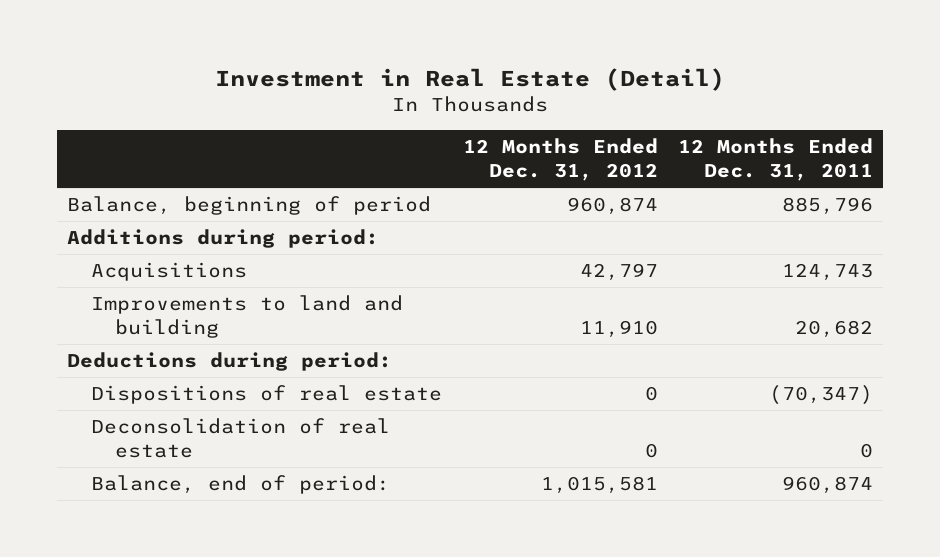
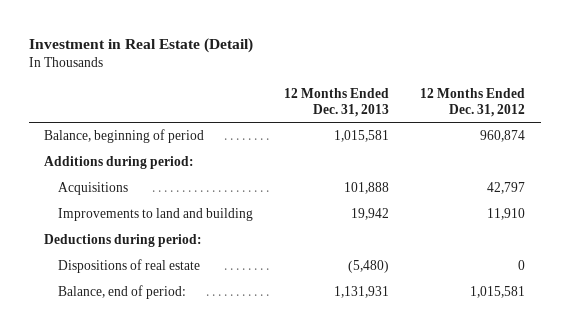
[677,137,873,181] 12 Months Ended Dec. 31, 2011 -> none
none -> [284,87,390,117] 12 Months Ended Dec. 31, 2013
[91,418,391,459] Deconsolidation of real estate -> none

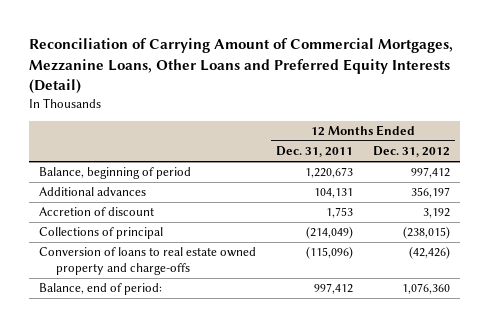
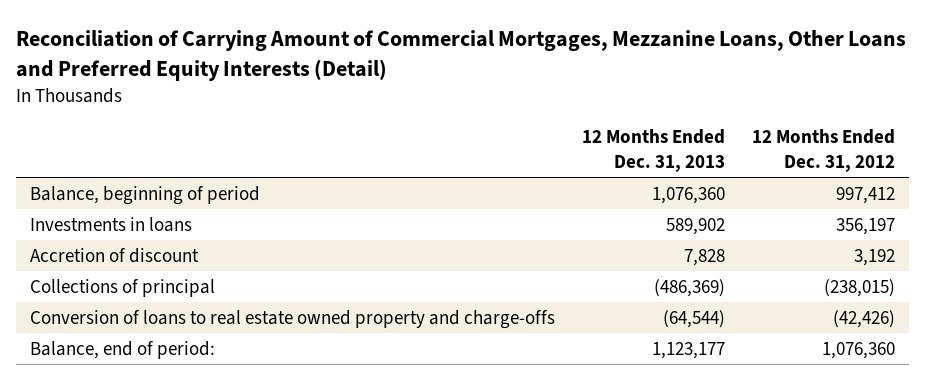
[275,146,353,158] Dec. 31, 2011 -> none
none -> [582,129,726,173] 12 Months Ended Dec. 31, 2013
[38,187,146,197] Additional advances -> [30,216,193,232] Investments in loans

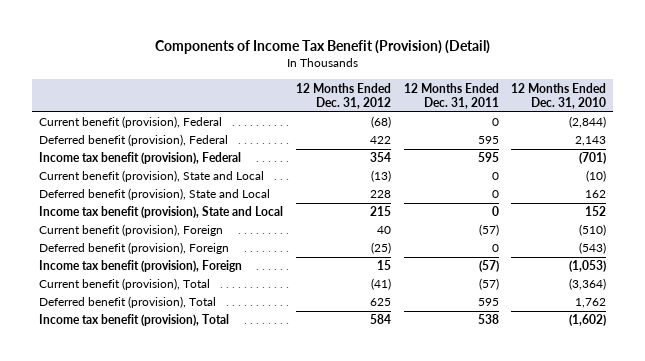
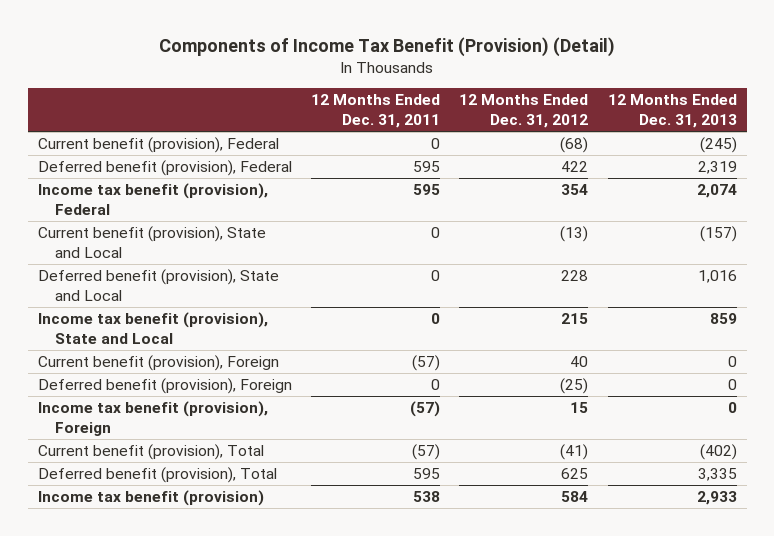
[511,82,607,109] 12 Months Ended Dec. 31, 2010 -> none
none -> [607,94,737,128] 12 Months Ended Dec. 31, 2013
[38,314,229,327] Income tax benefit (provision), Total -> [37,490,264,507] Income tax benefit (provision)

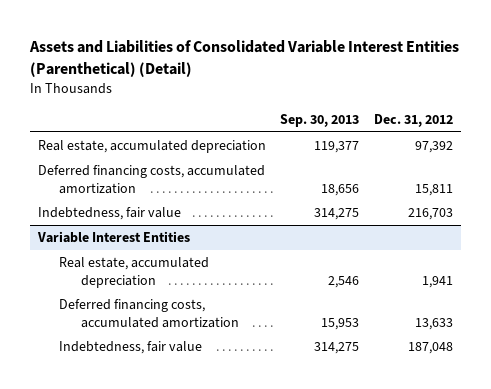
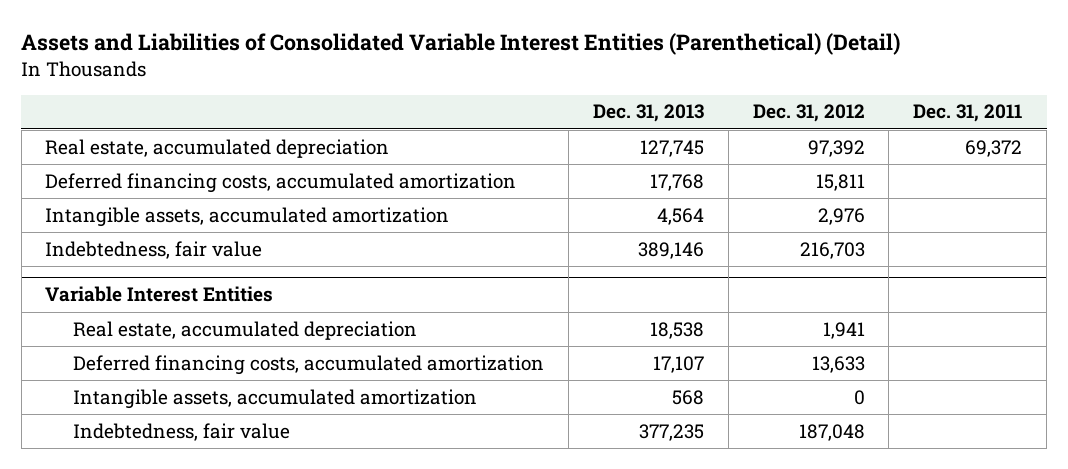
[280,113,360,127] Sep. 30, 2013 -> none
none -> [593,104,705,123] Dec. 31, 2013
none -> [913,104,1023,123] Dec. 31, 2011
none -> [45,206,450,227] Intangible assets, accumulated amortization
none -> [73,388,478,409] Intangible assets, accumulated amortization

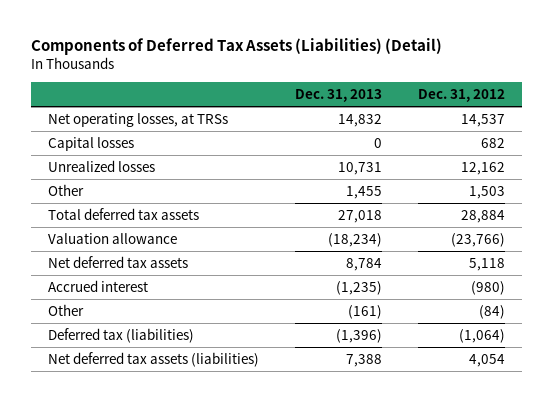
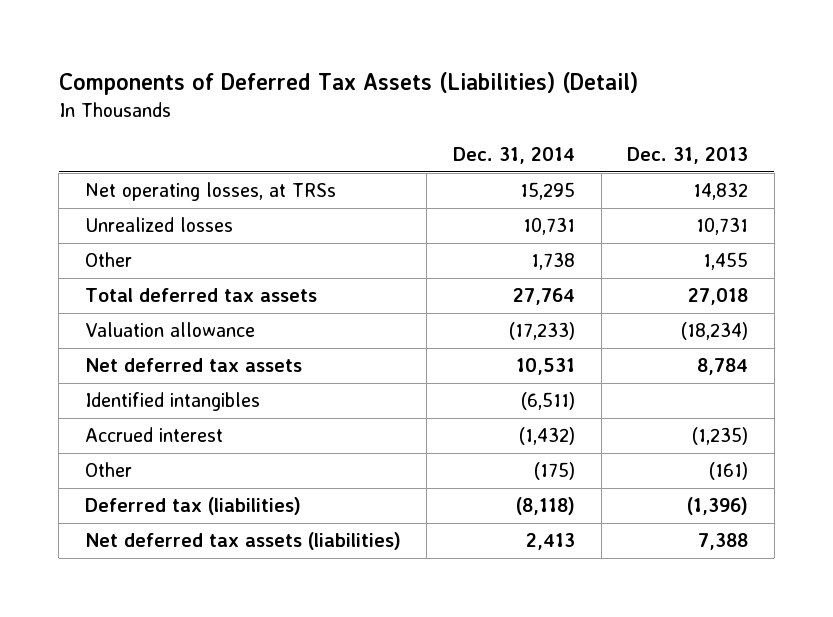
[417,89,505,103] Dec. 31, 2012 -> none
none -> [453,147,576,165] Dec. 31, 2014
[48,136,135,151] Capital losses -> none
none -> [84,392,260,412] Identified intangibles

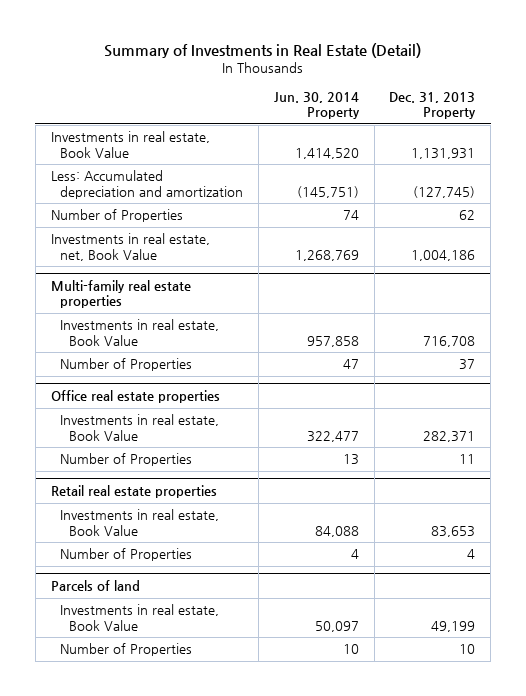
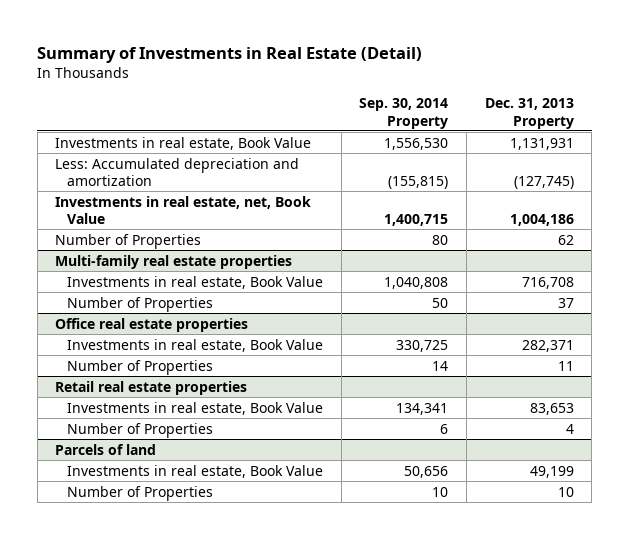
[273,91,360,119] Jun. 30, 2014 Property -> none
none -> [359,98,449,129] Sep. 30, 2014 Property
[50,209,183,223] Number of Properties -> [55,233,202,249] Number of Properties

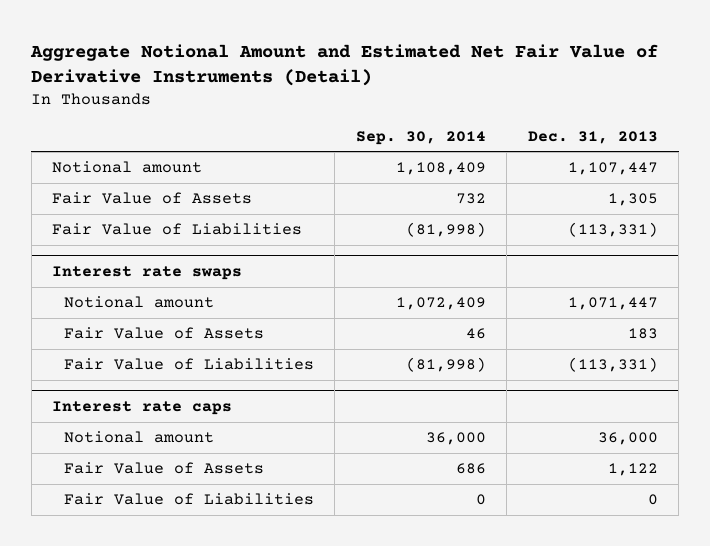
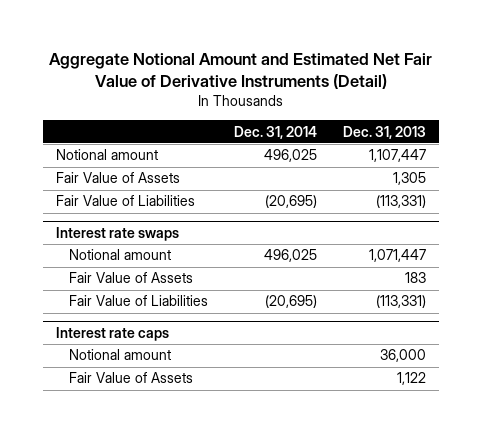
[355,130,486,145] Sep. 30, 2014 -> none
none -> [233,125,317,139] Dec. 31, 2014
[63,493,314,506] Fair Value of Liabilities -> none

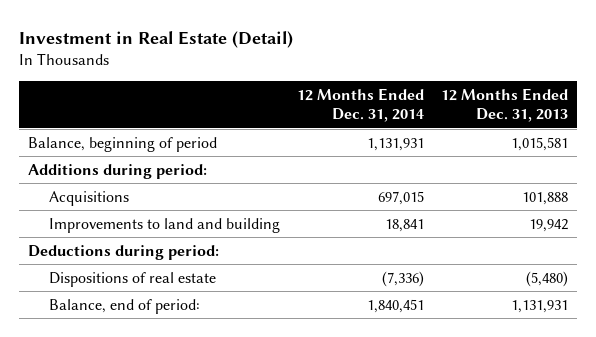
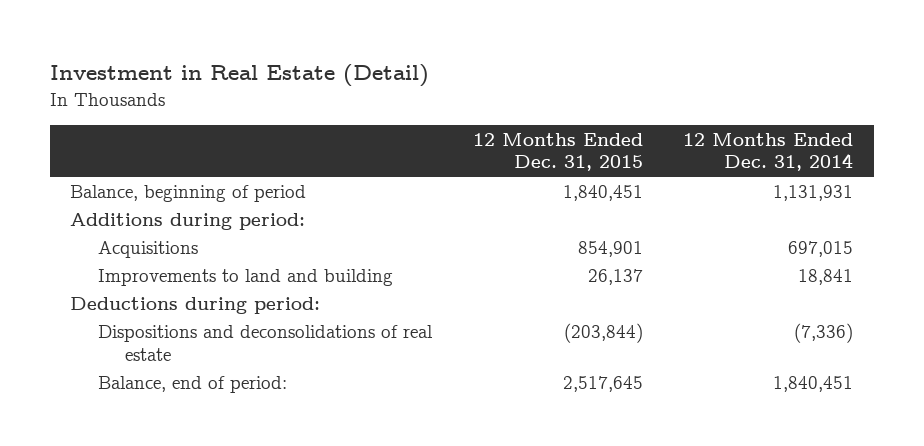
[441,87,569,123] 12 Months Ended Dec. 31, 2013 -> none
none -> [472,132,643,172] 12 Months Ended Dec. 31, 2015
[48,271,216,287] Dispositions of real estate -> [97,324,433,361] Dispositions and deconsolidations of real estate

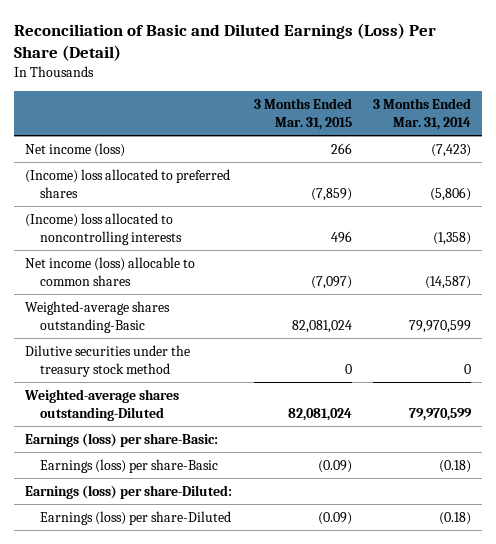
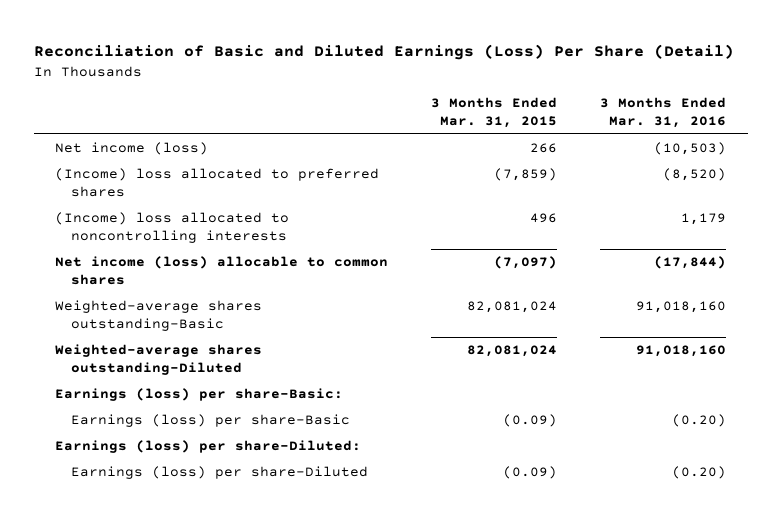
[373,98,472,130] 3 Months Ended Mar. 31, 2014 -> none
none -> [600,97,727,128] 3 Months Ended Mar. 31, 2016
[24,344,190,377] Dilutive securities under the treasury stock method -> none

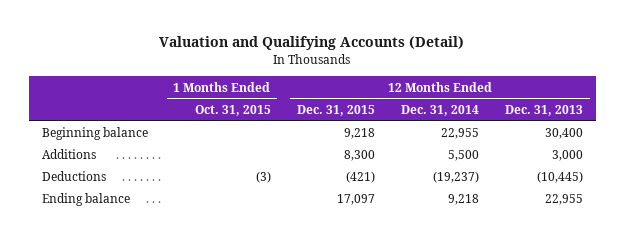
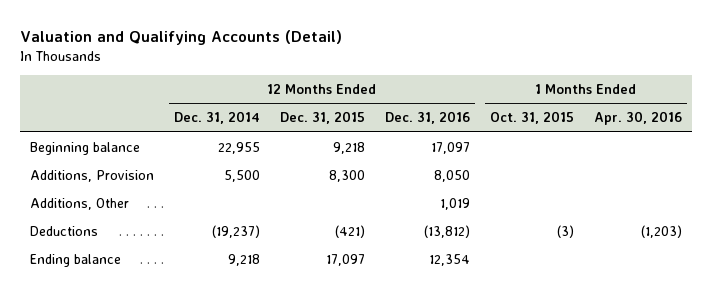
[504,104,583,116] Dec. 31, 2013 -> none
none -> [385,111,471,125] Dec. 31, 2016
none -> [594,111,683,126] Apr. 30, 2016
[41,148,96,159] Additions -> [30,169,155,182] Additions, Provision
none -> [30,197,130,210] Additions, Other

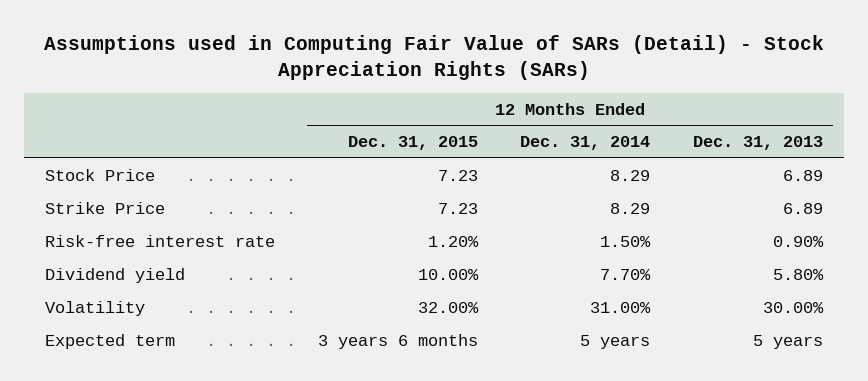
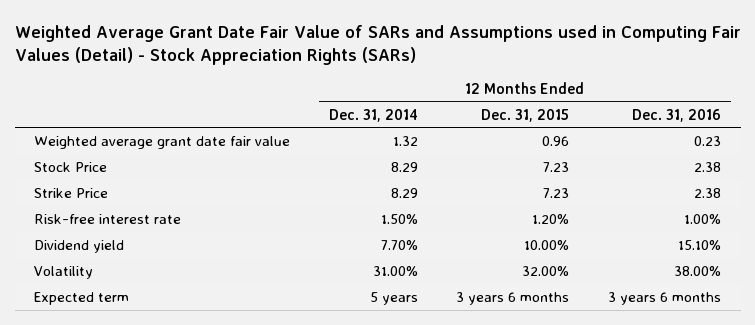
[43,35,824,81] Assumptions used in Computing Fair Value of SARs (Detail) - Stock Appreciation Rights (SARs) -> [14,24,741,66] Weighted Average Grant Date Fair Value of SARs and Assumptions used in Computing Fair Values (Detail) - Stock Appreciation Rights (SARs)
[692,136,823,151] Dec. 31, 2013 -> none
none -> [632,108,722,122] Dec. 31, 2016
none -> [33,135,290,149] Weighted average grant date fair value

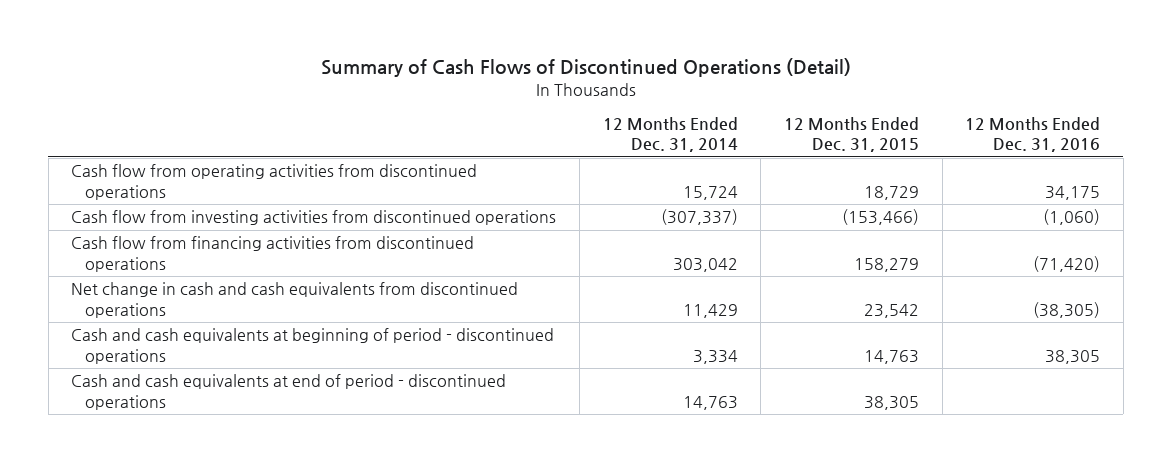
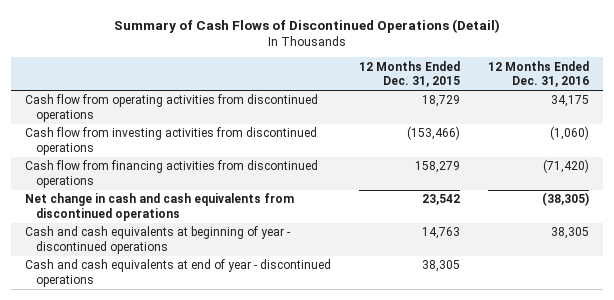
[602,116,738,153] 12 Months Ended Dec. 31, 2014 -> none
[71,328,555,364] Cash and cash equivalents at beginning of period - discontinued operations -> [25,226,292,255] Cash and cash equivalents at beginning of year - discontinued operations
[71,374,507,410] Cash and cash equivalents at end of period - discontinued operations -> [25,259,332,288] Cash and cash equivalents at end of year - discontinued operations

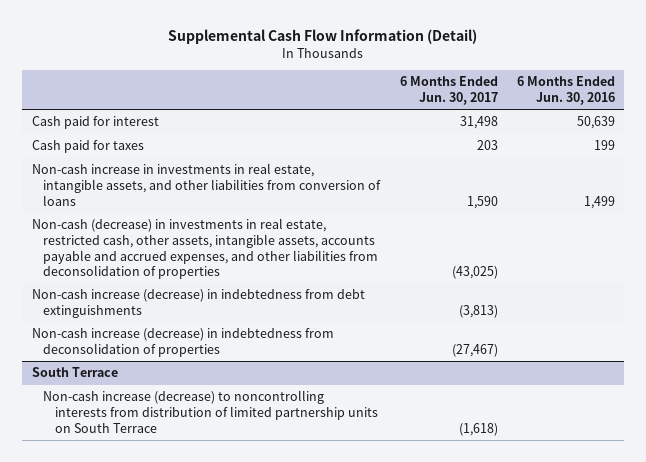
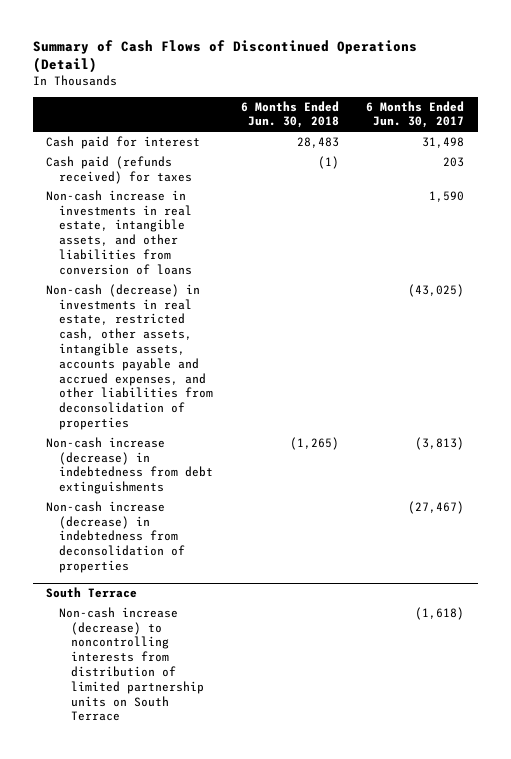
[168,29,478,45] Supplemental Cash Flow Information (Detail) -> [32,39,417,74] Summary of Cash Flows of Discontinued Operations (Detail)
[516,76,615,106] 6 Months Ended Jun. 30, 2016 -> none
none -> [240,100,339,129] 6 Months Ended Jun. 30, 2018
[31,140,144,154] Cash paid for taxes -> [46,155,192,184] Cash paid (refunds received) for taxes

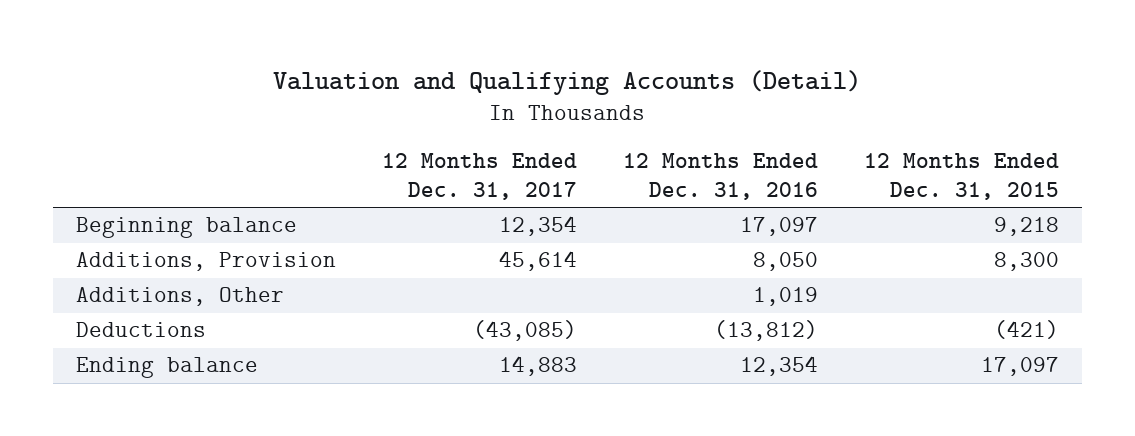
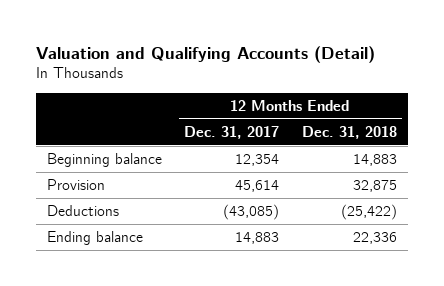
[623,152,819,200] 12 Months Ended Dec. 31, 2016 -> none
[864,152,1060,200] 12 Months Ended Dec. 31, 2015 -> none
none -> [301,125,397,139] Dec. 31, 2018
[75,287,284,307] Additions, Other -> none
[75,252,336,272] Additions, Provision -> [47,178,106,190] Provision

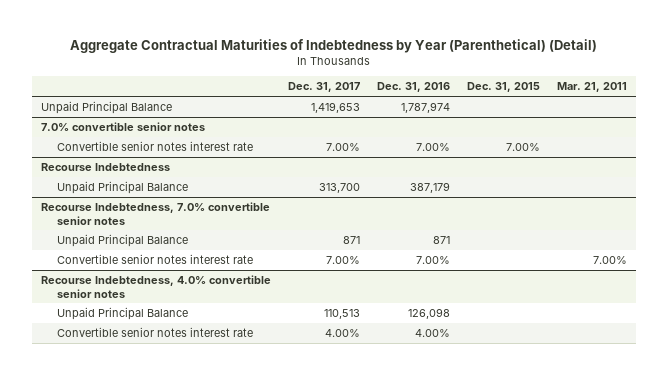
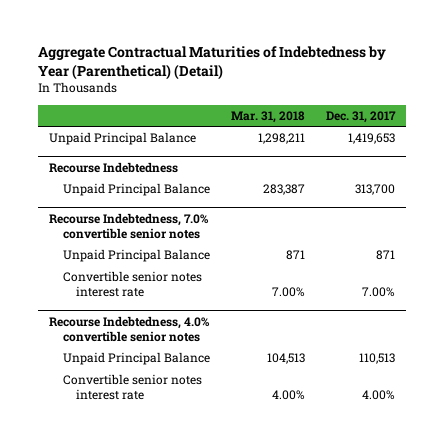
[377,82,451,93] Dec. 31, 2016 -> none
[467,82,541,93] Dec. 31, 2015 -> none
[557,82,628,93] Mar. 21, 2011 -> none
none -> [230,110,305,123] Mar. 31, 2018
[40,122,205,132] 7.0% convertible senior notes -> none
[57,141,254,152] Convertible senior notes interest rate -> none

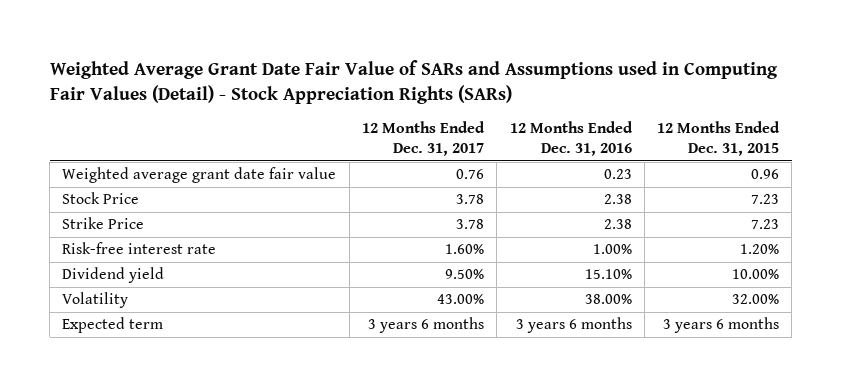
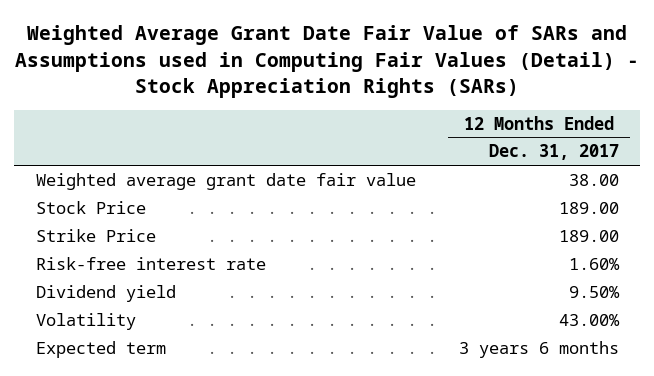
[509,120,633,157] 12 Months Ended Dec. 31, 2016 -> none
[657,120,781,157] 12 Months Ended Dec. 31, 2015 -> none
[456,169,485,180] 0.76 -> [568,173,619,186] 38.00
[456,194,485,205] 3.78 -> [558,201,619,214] 189.00
[456,219,485,230] 3.78 -> [558,229,619,242] 189.00

